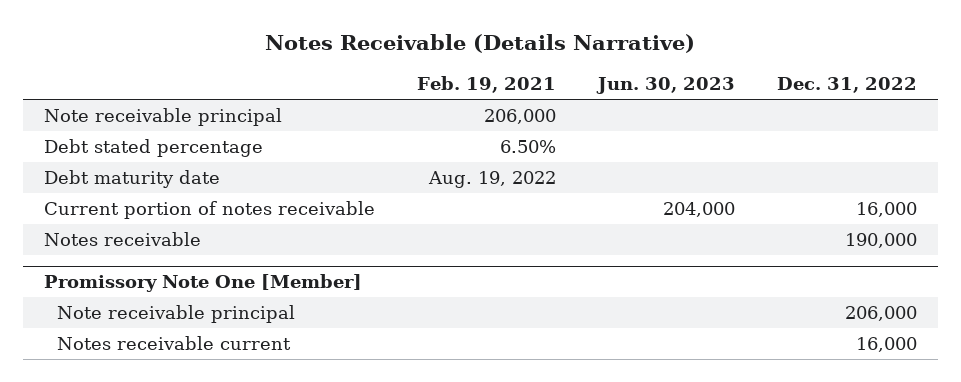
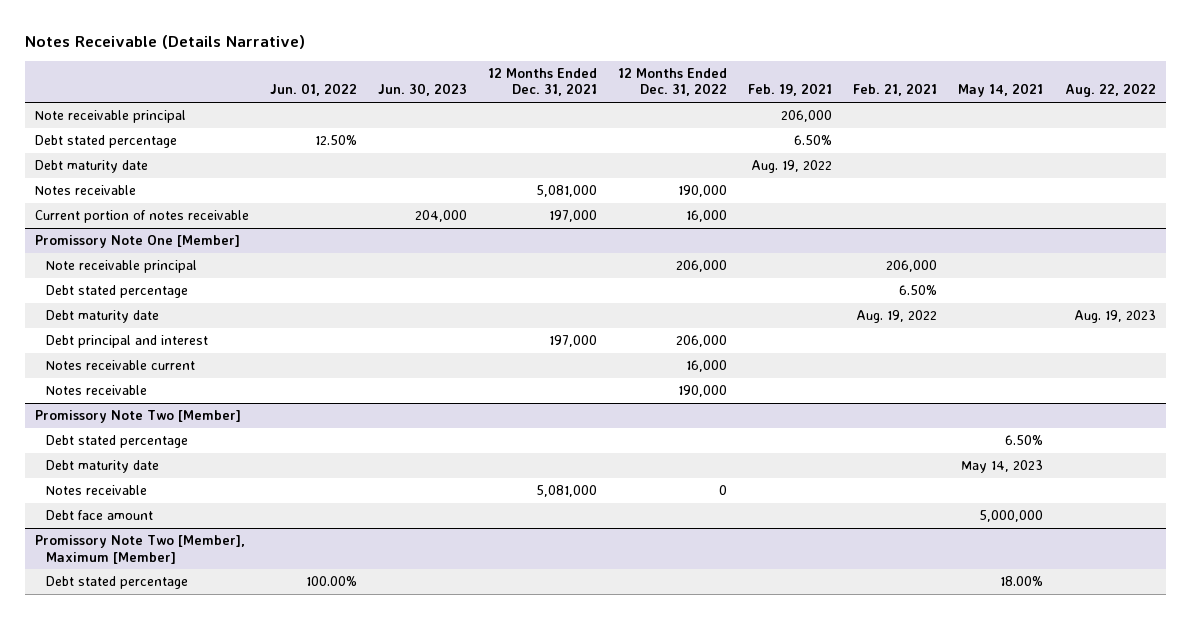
[776,76,917,93] Dec. 31, 2022 -> none
none -> [270,83,358,97] Jun. 01, 2022
none -> [488,68,598,97] 12 Months Ended Dec. 31, 2021
none -> [618,68,728,97] 12 Months Ended Dec. 31, 2022
none -> [853,83,938,97] Feb. 21, 2021
none -> [958,83,1044,98] May 14, 2021
none -> [1064,83,1156,98] Aug. 22, 2022
[43,201,375,220] Current portion of notes receivable -> [35,210,250,224] Current portion of notes receivable
none -> [46,285,189,299] Debt stated percentage
none -> [46,310,160,324] Debt maturity date
none -> [46,335,209,349] Debt principal and interest
none -> [46,385,148,396] Notes receivable
none -> [35,410,242,424] Promissory Note Two [Member]
none -> [46,435,189,449] Debt stated percentage
none -> [46,460,160,474] Debt maturity date
none -> [46,485,148,496] Notes receivable
none -> [46,510,154,521] Debt face amount
none -> [35,535,246,564] Promissory Note Two [Member], Maximum [Member]
none -> [46,576,189,590] Debt stated percentage

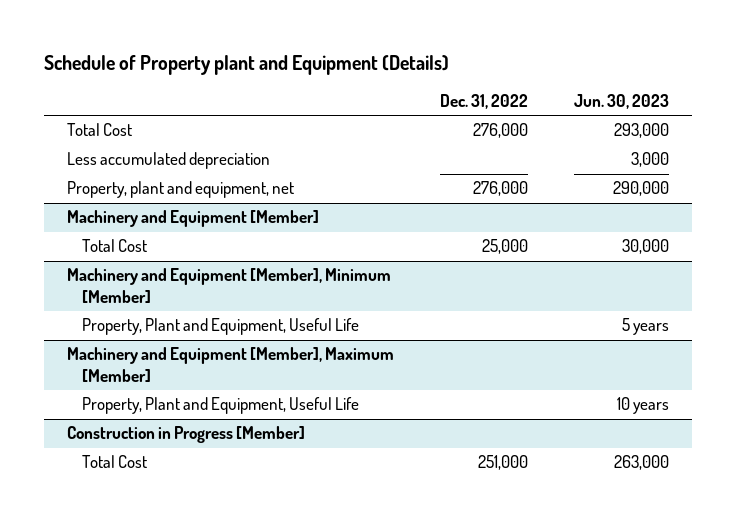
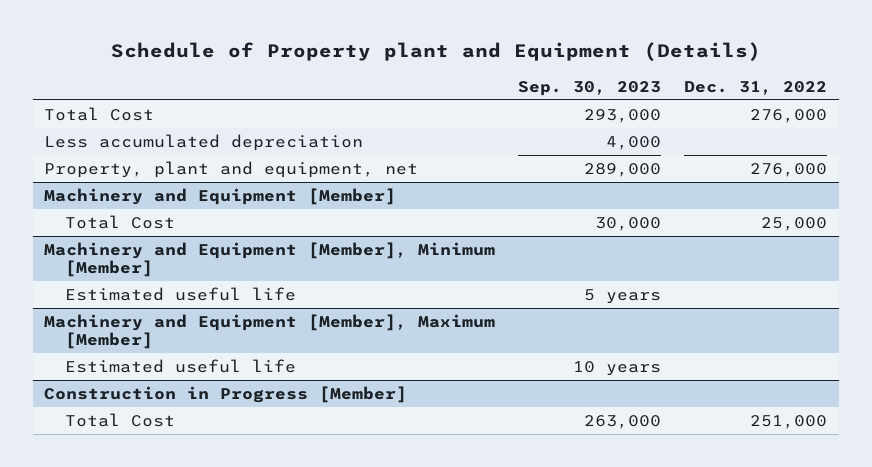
[573,94,669,110] Jun. 30, 2023 -> none
none -> [518,80,662,96] Sep. 30, 2023
[82,318,360,336] Property, Plant and Equipment, Useful Life -> [64,286,296,301] Estimated useful life
[82,397,360,415] Property, Plant and Equipment, Useful Life -> [64,358,296,373] Estimated useful life

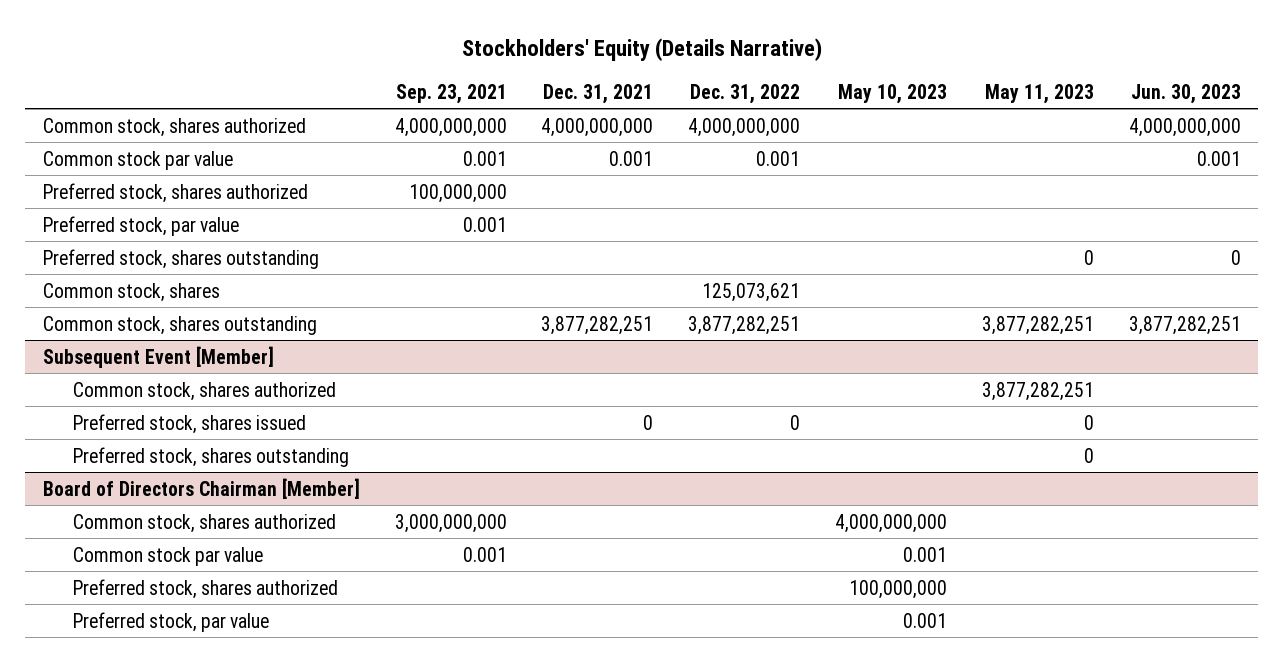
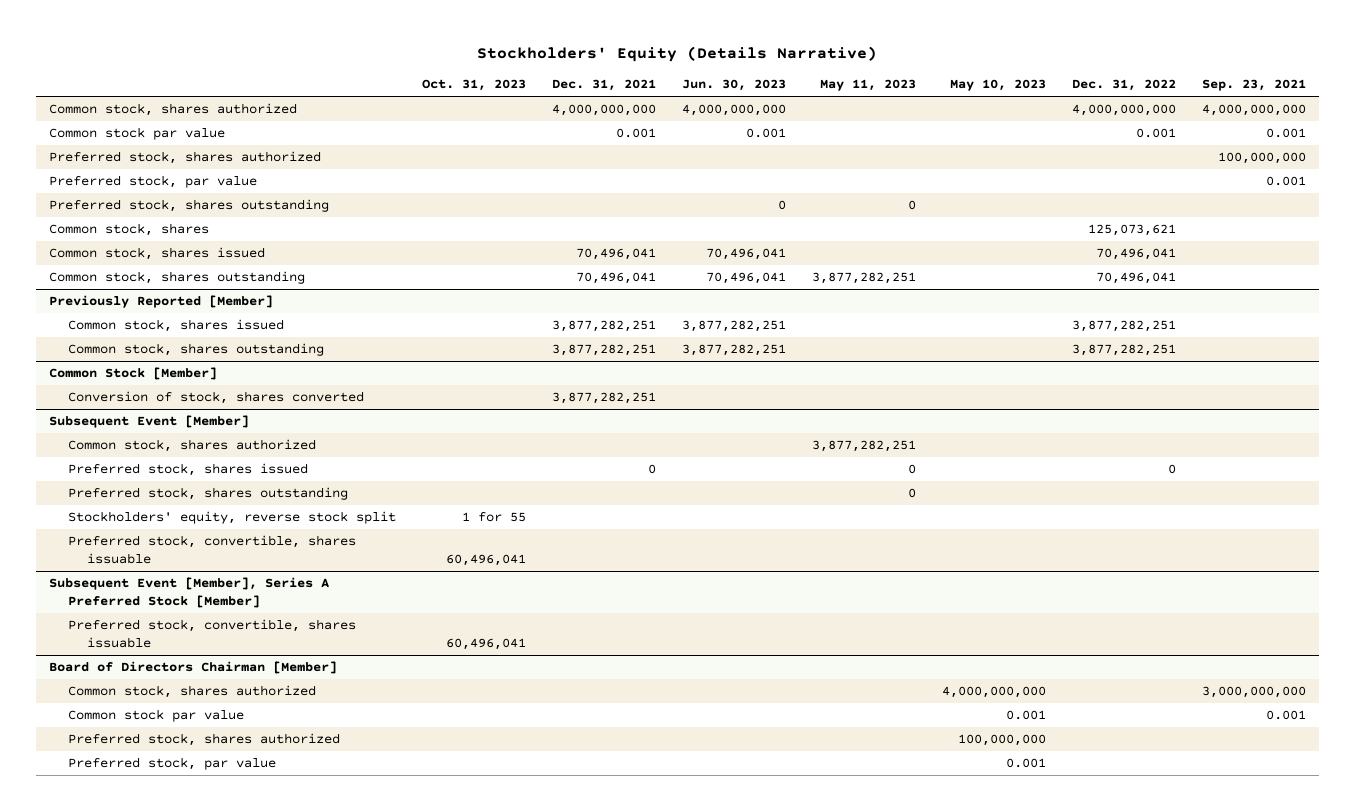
none -> [422,79,527,92] Oct. 31, 2023
none -> [48,247,265,261] Common stock, shares issued
[541,315,654,335] 3,877,282,251 -> [576,272,657,285] 70,496,041
[688,315,801,335] 3,877,282,251 -> [1096,272,1177,285] 70,496,041
[1128,315,1241,335] 3,877,282,251 -> [706,272,787,285] 70,496,041
none -> [48,295,273,309] Previously Reported [Member]
none -> [68,319,285,333] Common stock, shares issued
none -> [68,343,325,357] Common stock, shares outstanding
none -> [48,367,217,381] Common Stock [Member]
none -> [68,391,365,405] Conversion of stock, shares converted
none -> [68,511,397,525] Stockholders' equity, reverse stock split
none -> [68,535,357,564] Preferred stock, convertible, shares issuable
none -> [48,577,329,608] Subsequent Event [Member], Series A Preferred Stock [Member]
none -> [68,619,357,648] Preferred stock, convertible, shares issuable

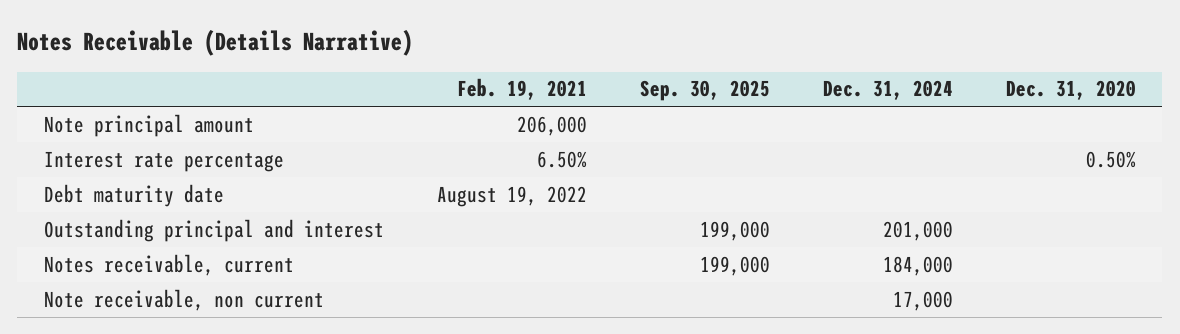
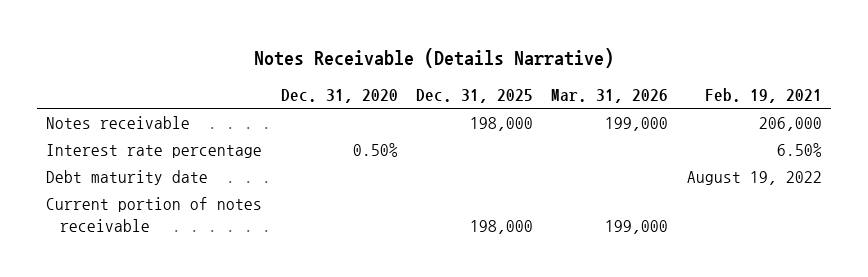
[639,80,770,102] Sep. 30, 2025 -> none
[822,80,953,101] Dec. 31, 2024 -> none
none -> [415,89,533,104] Dec. 31, 2025
none -> [551,89,669,104] Mar. 31, 2026
[43,113,254,137] Note principal amount -> [46,116,191,130] Notes receivable
[43,218,384,242] Outstanding principal and interest -> none
[43,288,324,311] Note receivable, non current -> none
[43,253,294,276] Notes receivable, current -> [46,197,263,233] Current portion of notes receivable

